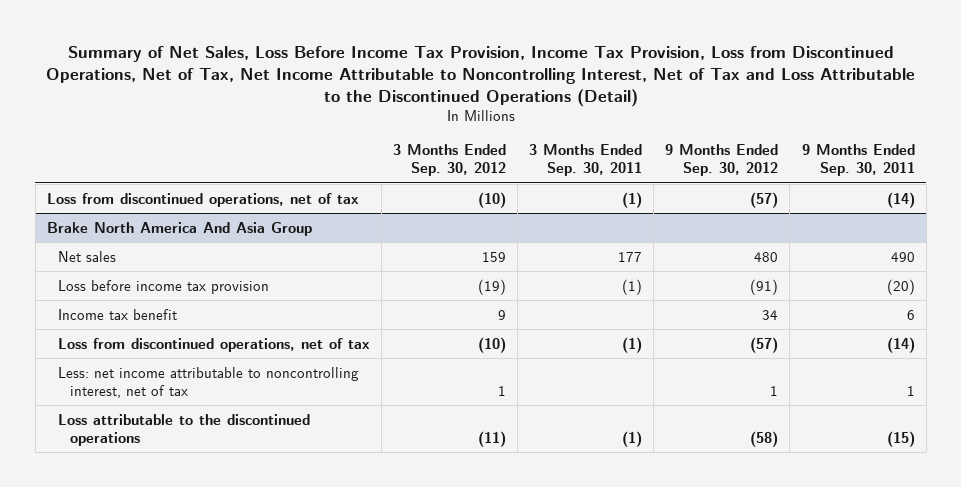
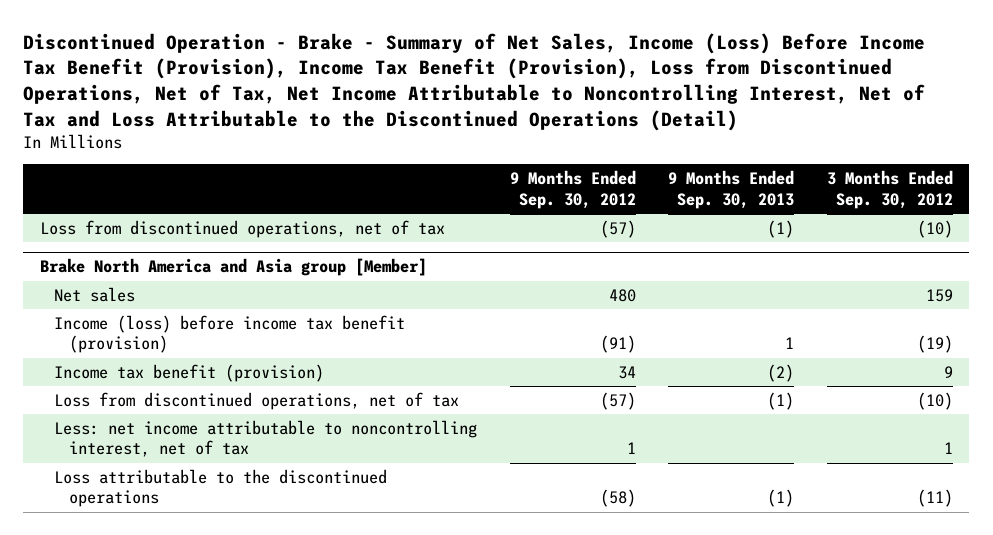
[45,45,915,107] Summary of Net Sales, Loss Before Income Tax Provision, Income Tax Provision, Loss from Discontinued Operations, Net of Tax, Net Income Attributable to Noncontrolling Interest, Net of Tax and Loss Attributable to the Discontinued Operations (Detail) -> [23,32,926,131] Discontinued Operation - Brake - Summary of Net Sales, Income (Loss) Before Income Tax Benefit (Provision), Income Tax Benefit (Provision), Loss from Discontinued Operations, Net of Tax, Net Income Attributable to Noncontrolling Interest, Net of Tax and Loss Attributable to the Discontinued Operations (Detail)
[529,144,643,177] 3 Months Ended Sep. 30, 2011 -> none
[801,144,915,177] 9 Months Ended Sep. 30, 2011 -> none
none -> [668,170,795,209] 9 Months Ended Sep. 30, 2013
[46,221,312,236] Brake North America And Asia Group -> [39,258,427,277] Brake North America and Asia group [Member]
[58,279,270,294] Loss before income tax provision -> [54,314,406,354] Income (loss) before income tax benefit (provision)
[58,308,178,320] Income tax benefit -> [54,363,325,382] Income tax benefit (provision)

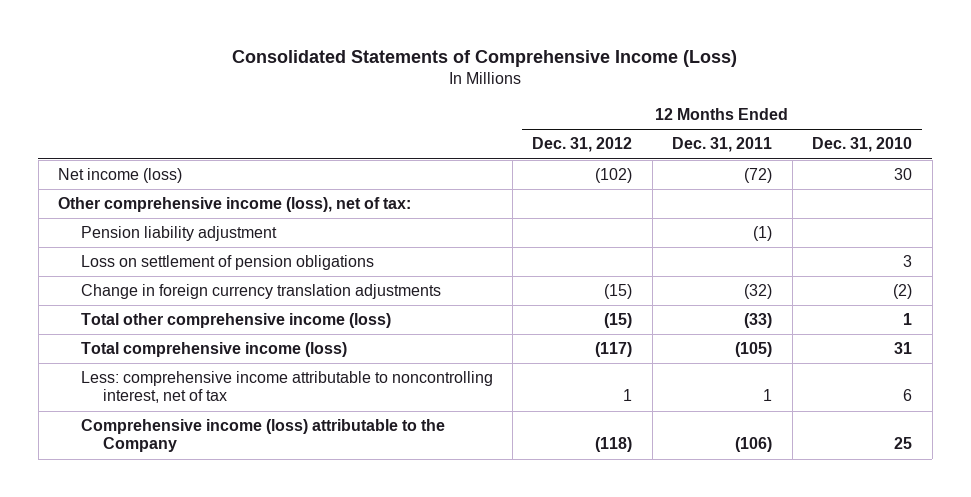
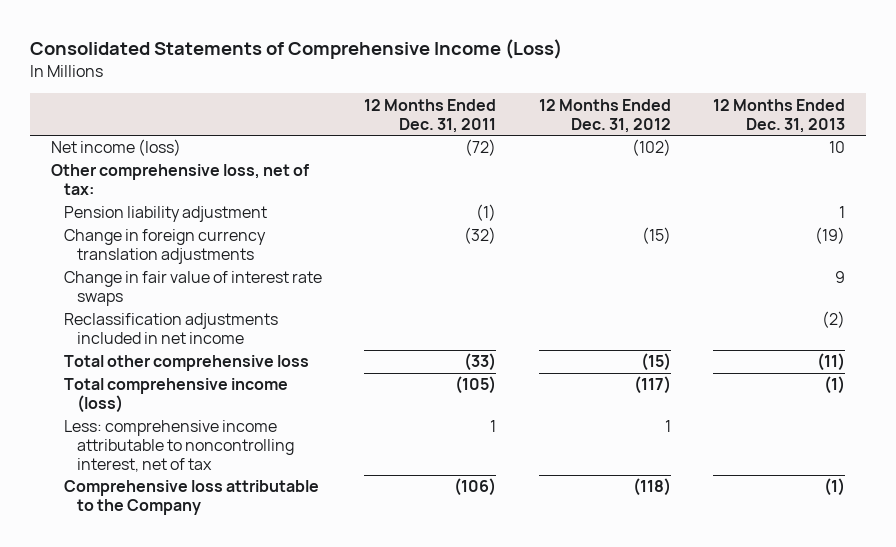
[812,137,913,153] Dec. 31, 2010 -> none
none -> [712,98,845,133] 12 Months Ended Dec. 31, 2013
[58,197,412,213] Other comprehensive income (loss), net of tax: -> [51,164,310,196] Other comprehensive loss, net of tax:
[80,255,374,271] Loss on settlement of pension obligations -> none
none -> [64,271,323,307] Change in fair value of interest rate swaps
none -> [64,313,279,345] Reclassification adjustments included in net income
[80,313,391,329] Total other comprehensive income (loss) -> [64,355,310,372] Total other comprehensive loss
[80,419,445,453] Comprehensive income (loss) attributable to the Company -> [64,480,320,516] Comprehensive loss attributable to the Company

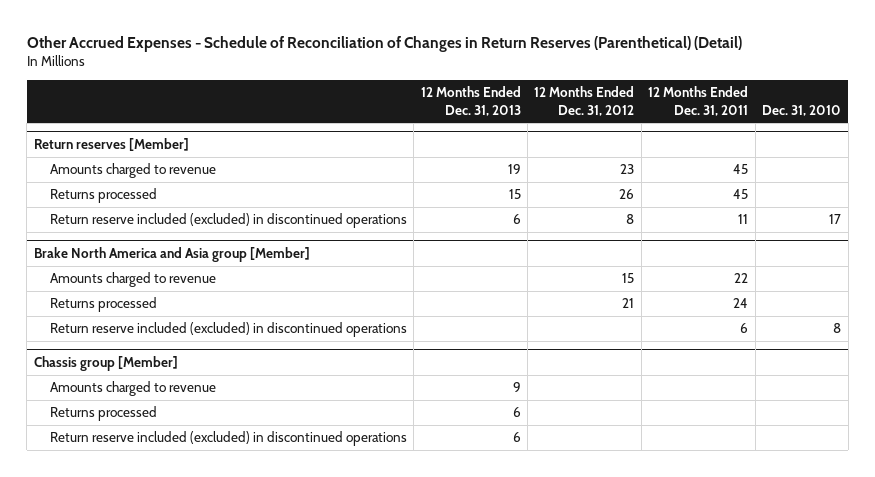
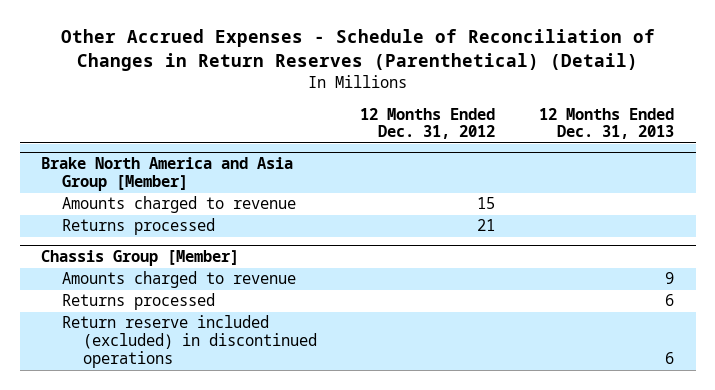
[648,86,749,116] 12 Months Ended Dec. 31, 2011 -> none
[762,104,842,116] Dec. 31, 2010 -> none
[33,137,189,151] Return reserves [Member] -> none
[49,163,216,179] Amounts charged to revenue -> none
[49,188,157,204] Returns processed -> none
[49,213,407,229] Return reserve included (excluded) in discontinued operations -> none
[33,246,310,262] Brake North America and Asia group [Member] -> [41,157,294,192] Brake North America and Asia Group [Member]
[49,322,407,338] Return reserve included (excluded) in discontinued operations -> none
[33,355,178,371] Chassis group [Member] -> [41,250,240,267] Chassis Group [Member]

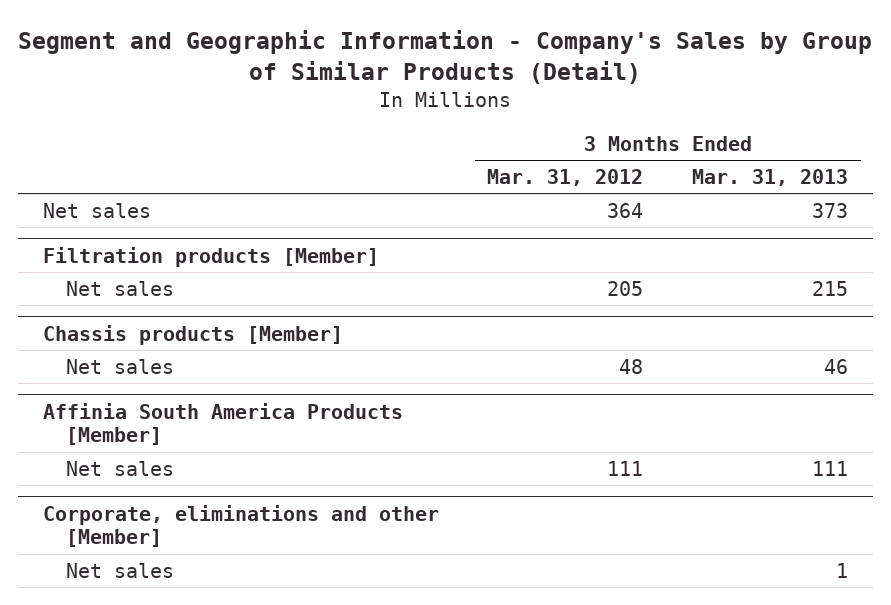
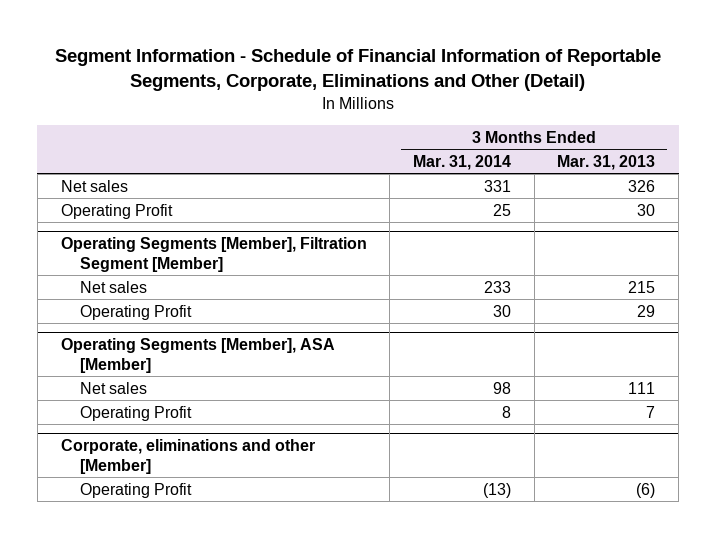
[18,30,873,85] Segment and Geographic Information - Company's Sales by Group of Similar Products (Detail) -> [55,49,662,92] Segment Information - Schedule of Financial Information of Reportable Segments, Corporate, Eliminations and Other (Detail)
[487,168,644,186] Mar. 31, 2012 -> none
none -> [413,154,512,170] Mar. 31, 2014
[42,246,379,267] Filtration products [Member] -> none
[812,202,849,218] 373 -> [628,179,656,192] 326
none -> [60,203,173,219] Operating Profit
none -> [60,237,367,272] Operating Segments [Member], Filtration Segment [Member]
[42,324,343,345] Chassis products [Member] -> none
[66,358,175,374] Net sales -> none
[42,402,403,446] Affinia South America Products [Member] -> none
none -> [79,304,192,320] Operating Profit
none -> [60,338,335,373] Operating Segments [Member], ASA [Member]
none -> [79,405,192,421] Operating Profit
[66,562,175,578] Net sales -> none
none -> [79,482,192,498] Operating Profit

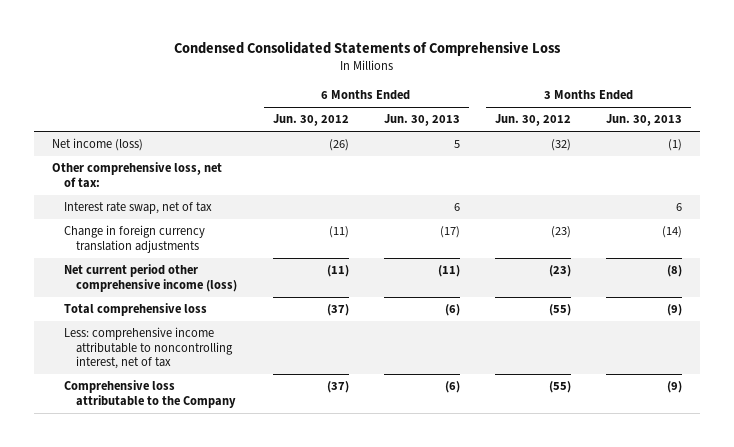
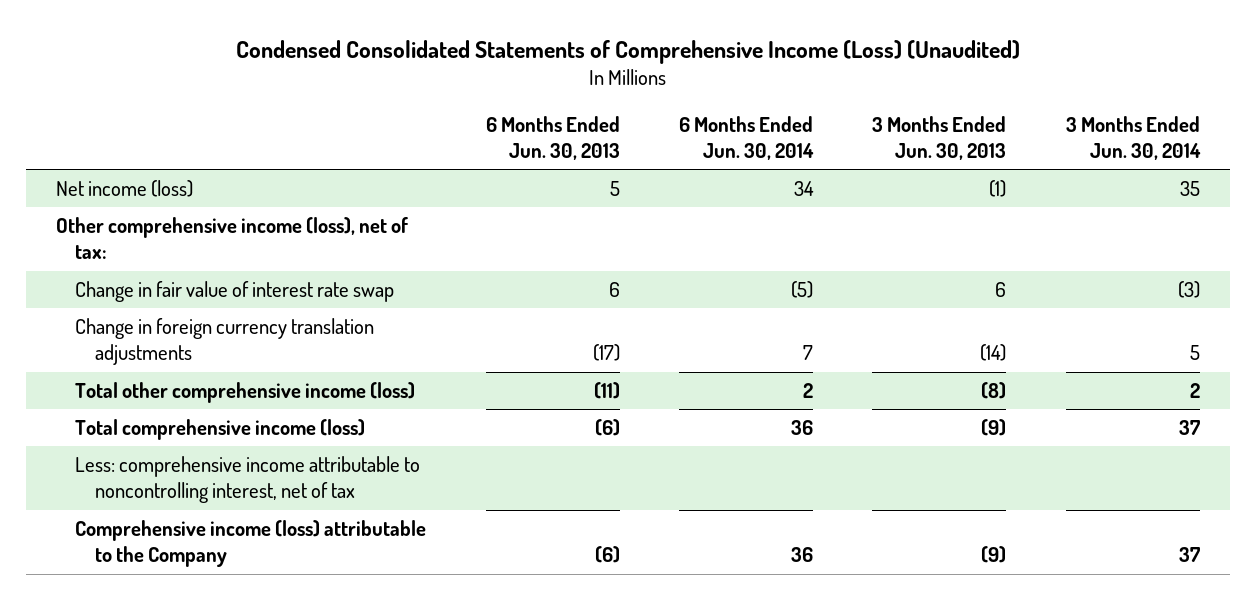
[174,41,562,57] Condensed Consolidated Statements of Comprehensive Loss -> [235,39,1020,64] Condensed Consolidated Statements of Comprehensive Income (Loss) (Unaudited)
[272,114,349,127] Jun. 30, 2012 -> none
[495,114,572,127] Jun. 30, 2012 -> none
none -> [679,115,815,161] 6 Months Ended Jun. 30, 2014
none -> [1065,115,1201,161] 3 Months Ended Jun. 30, 2014
[64,202,213,215] Interest rate swap, net of tax -> none
[51,162,222,188] Other comprehensive loss, net of tax: -> [55,217,408,260] Other comprehensive income (loss), net of tax:
none -> [75,281,395,303] Change in fair value of interest rate swap
[64,264,238,292] Net current period other comprehensive income (loss) -> [75,382,416,404] Total other comprehensive income (loss)
[64,303,208,317] Total comprehensive loss -> [75,419,366,441] Total comprehensive income (loss)
[64,380,237,408] Comprehensive loss attributable to the Company -> [75,520,427,568] Comprehensive income (loss) attributable to the Company

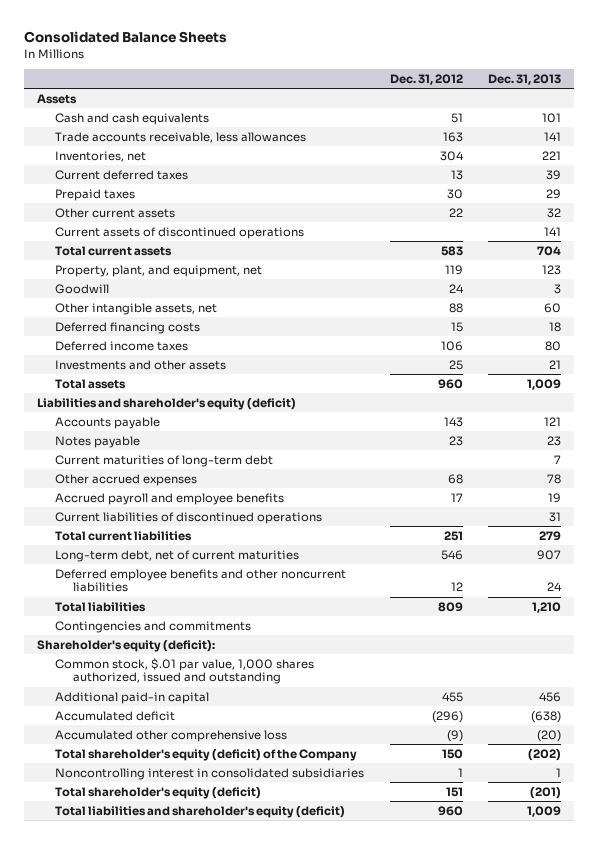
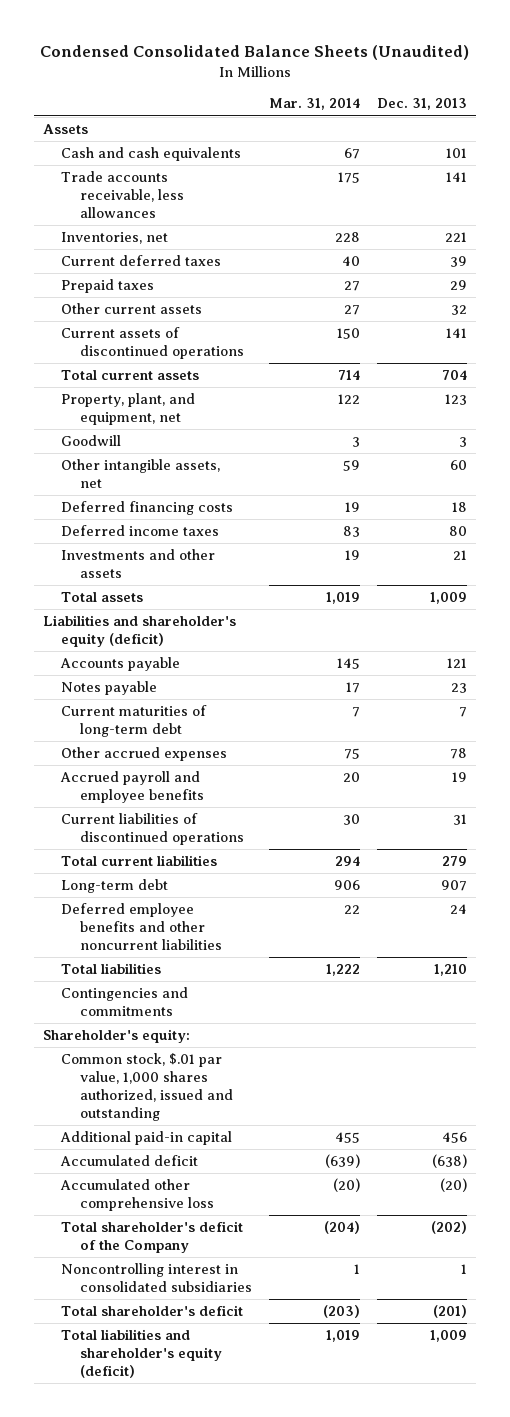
[24,31,228,44] Consolidated Balance Sheets -> [40,45,470,61] Condensed Consolidated Balance Sheets (Unaudited)
[389,73,463,85] Dec. 31, 2012 -> none
none -> [269,98,361,111] Mar. 31, 2014
[55,549,300,562] Long-term debt, net of current maturities -> [61,879,169,894] Long-term debt
[36,639,215,652] Shareholder's equity (deficit): -> [43,1029,191,1044] Shareholder's equity:
[55,748,358,761] Total shareholder's equity (deficit) of the Company -> [61,1221,244,1254] Total shareholder's deficit of the Company
[55,786,262,799] Total shareholder's equity (deficit) -> [61,1305,244,1317] Total shareholder's deficit

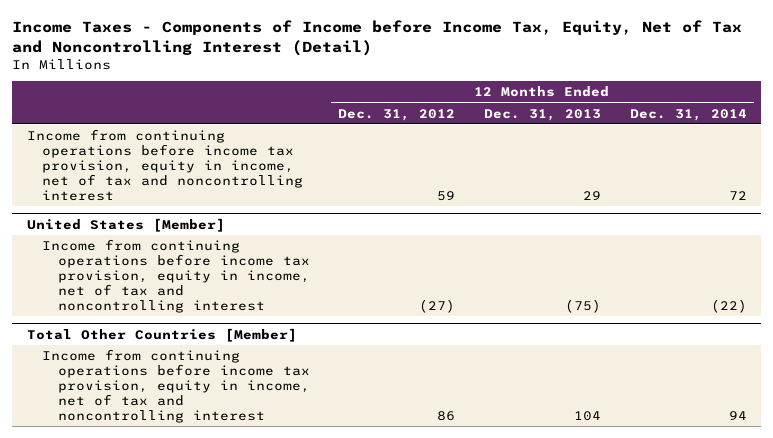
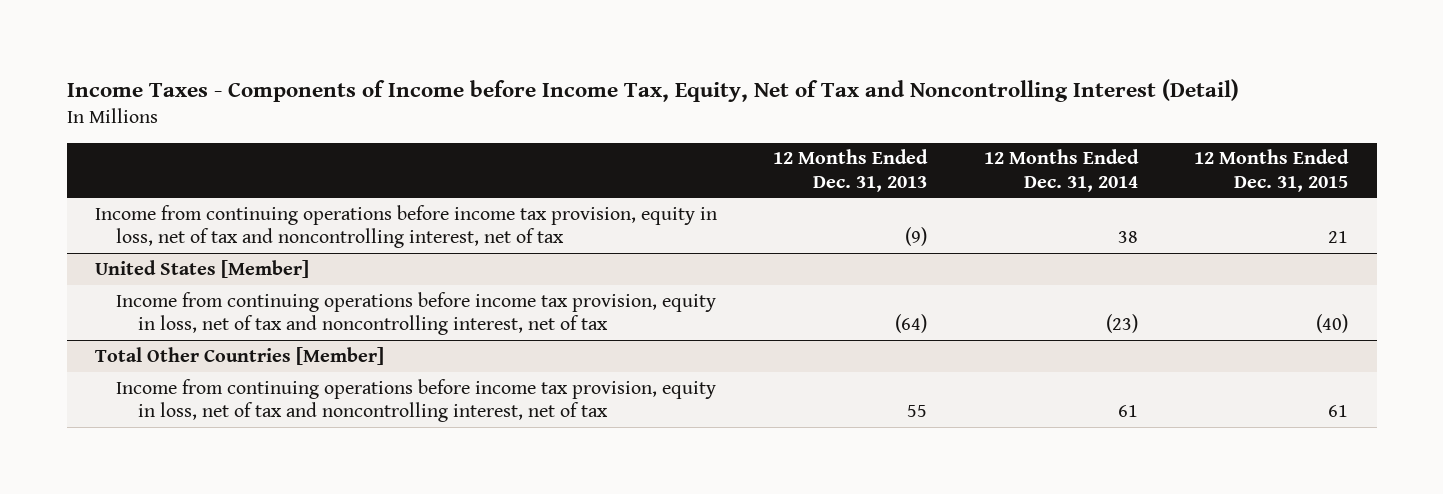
[338,108,456,121] Dec. 31, 2012 -> none
none -> [1194,149,1350,192] 12 Months Ended Dec. 31, 2015
[26,129,304,201] Income from continuing operations before income tax provision, equity in income, net of tax and noncontrolling interest -> [94,204,717,249] Income from continuing operations before income tax provision, equity in loss, net of tax and noncontrolling interest, net of tax
[582,190,601,200] 29 -> [905,227,928,247] (9)
[728,190,747,200] 72 -> [1117,231,1138,244] 38
[42,239,310,313] Income from continuing operations before income tax provision, equity in income, net of tax and noncontrolling interest -> [116,291,717,336] Income from continuing operations before income tax provision, equity in loss, net of tax and noncontrolling interest, net of tax
[564,298,601,313] (75) -> [895,314,928,334] (64)
[710,298,747,313] (22) -> [1105,314,1138,334] (23)
[42,349,310,423] Income from continuing operations before income tax provision, equity in income, net of tax and noncontrolling interest -> [116,378,717,423] Income from continuing operations before income tax provision, equity in loss, net of tax and noncontrolling interest, net of tax
[573,410,601,421] 104 -> [907,405,928,418] 55
[728,410,747,420] 94 -> [1117,405,1138,418] 61

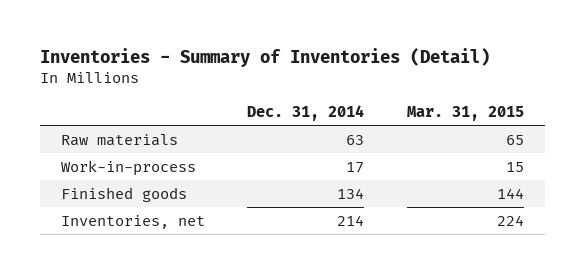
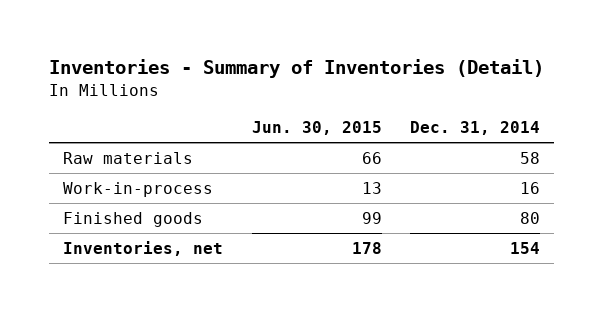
[406,105,524,121] Mar. 31, 2015 -> none
none -> [251,121,382,136] Jun. 30, 2015
[346,134,365,145] 63 -> [520,151,541,164] 58
[346,161,365,173] 17 -> [520,181,541,194] 16
[337,187,365,199] 134 -> [520,211,541,224] 80
[337,214,365,226] 214 -> [510,241,541,254] 154

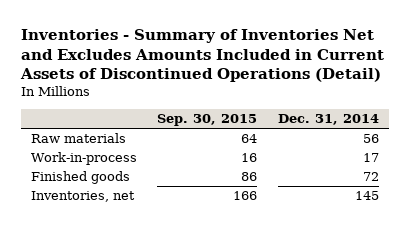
[48,59,544,79] Inventories - Summary of Inventories (Detail) -> [19,29,384,83] Inventories - Summary of Inventories Net and Excludes Amounts Included in Current Assets of Discontinued Operations (Detail)
[251,121,382,136] Jun. 30, 2015 -> none
none -> [157,114,258,127] Sep. 30, 2015
[520,151,541,164] 58 -> [362,134,379,144] 56
[520,181,541,194] 16 -> [362,153,379,163] 17
[520,211,541,224] 80 -> [362,172,379,182] 72
[510,241,541,254] 154 -> [354,191,379,201] 145

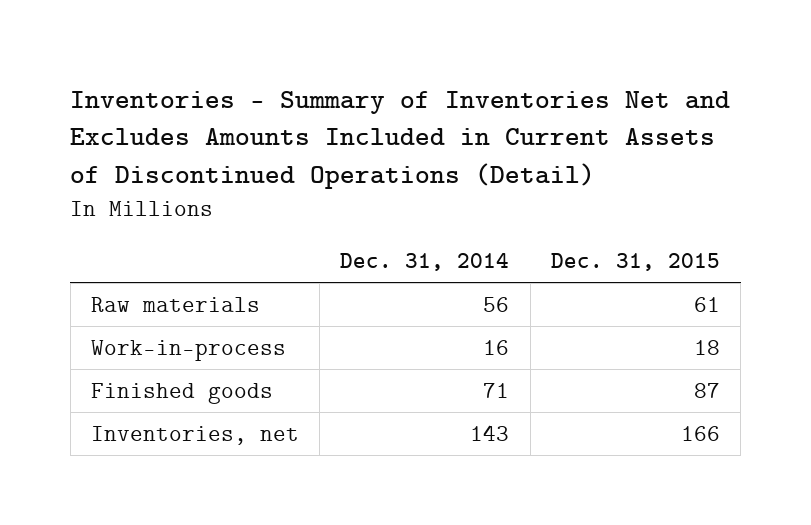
[157,114,258,127] Sep. 30, 2015 -> none
none -> [550,253,720,272] Dec. 31, 2015
[362,153,379,163] 17 -> [483,339,510,355] 16
[362,172,379,182] 72 -> [483,382,510,398] 71
[354,191,379,201] 145 -> [470,424,510,441] 143

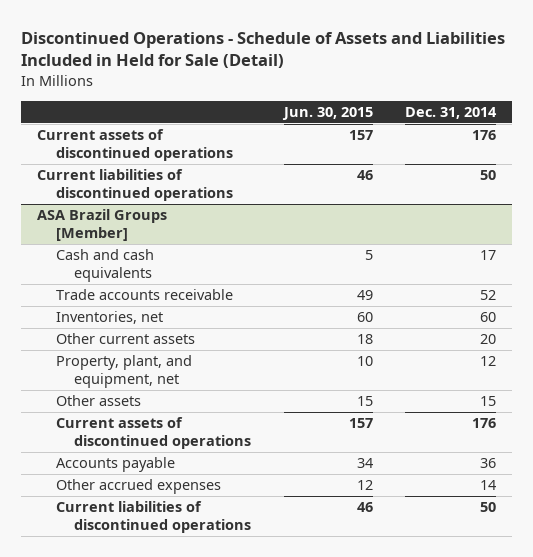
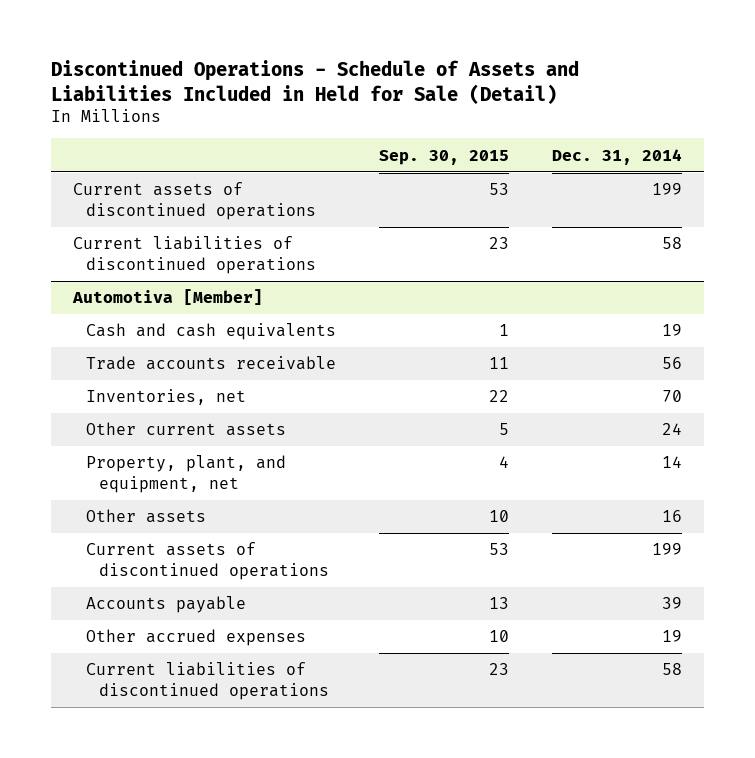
[281,106,373,120] Jun. 30, 2015 -> none
none -> [379,149,510,165] Sep. 30, 2015
[37,209,168,241] ASA Brazil Groups [Member] -> none
[471,130,496,141] 176 -> [652,183,683,196] 199
[479,170,496,181] 50 -> [662,237,683,250] 58
none -> [71,289,263,306] Automotiva [Member]
[479,250,496,261] 17 -> [662,324,683,337] 19
[479,290,496,301] 52 -> [662,357,683,370] 56
[479,312,496,323] 60 -> [662,390,683,403] 70
[479,334,496,345] 20 -> [662,423,683,436] 24
[479,356,496,367] 12 -> [662,456,683,469] 14
[479,396,496,407] 15 -> [662,510,683,523] 16
[471,418,496,429] 176 -> [652,543,683,556] 199
[479,458,496,469] 36 -> [662,597,683,610] 39
[479,480,496,491] 14 -> [662,630,683,643] 19
[479,502,496,513] 50 -> [662,663,683,676] 58

